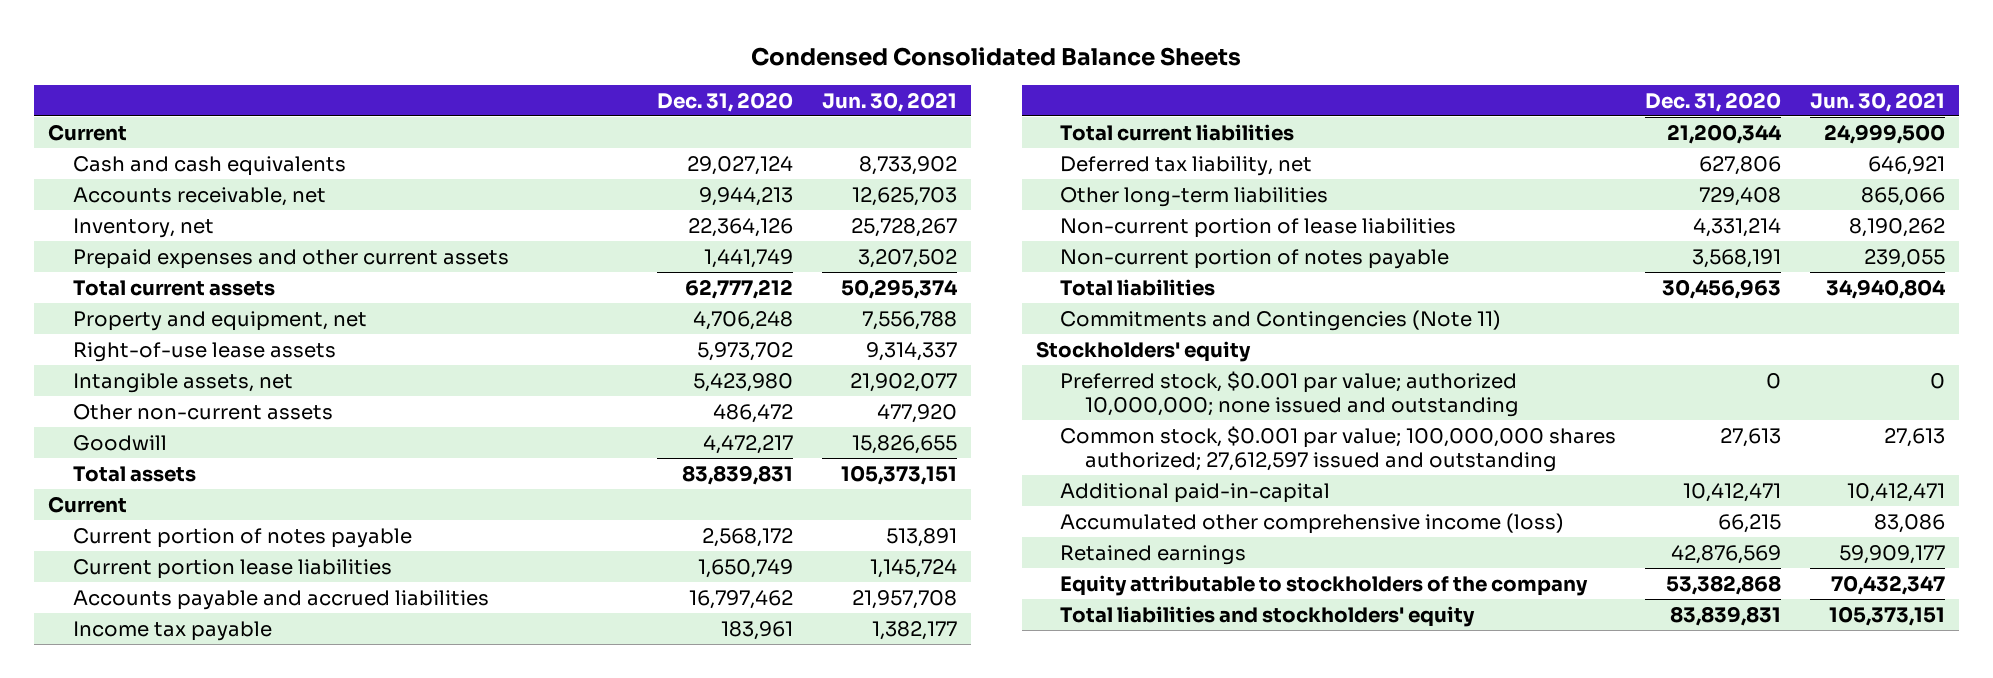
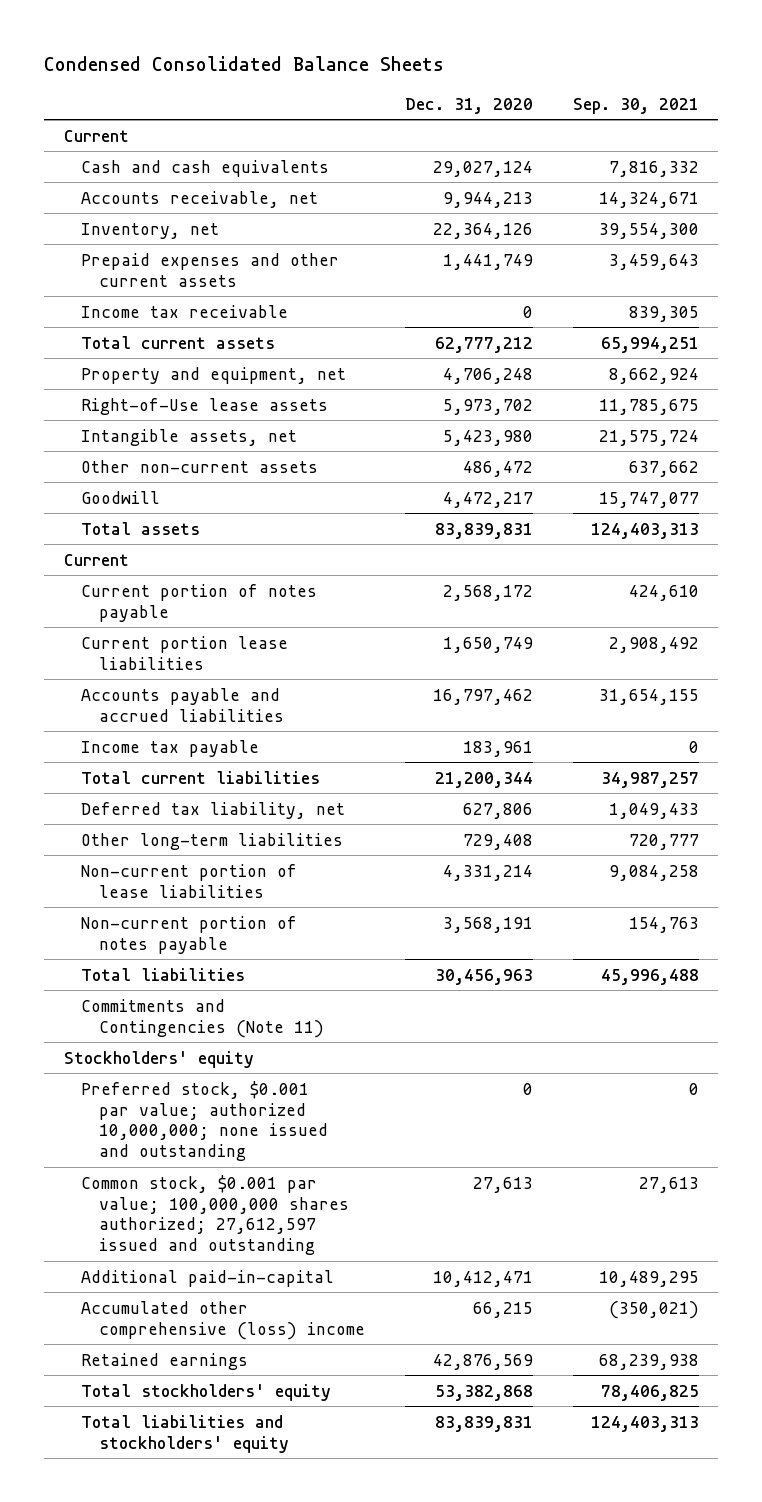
[821,91,957,112] Jun. 30, 2021 -> none
none -> [572,97,699,114] Sep. 30, 2021
none -> [81,304,289,318] Income tax receivable
[72,341,336,362] Right-of-use lease assets -> [81,397,329,415] Right-of-Use lease assets
[1060,512,1565,534] Accumulated other comprehensive income (loss) -> [81,1300,365,1340] Accumulated other comprehensive (loss) income
[1060,574,1589,596] Equity attributable to stockholders of the company -> [81,1383,332,1401] Total stockholders' equity

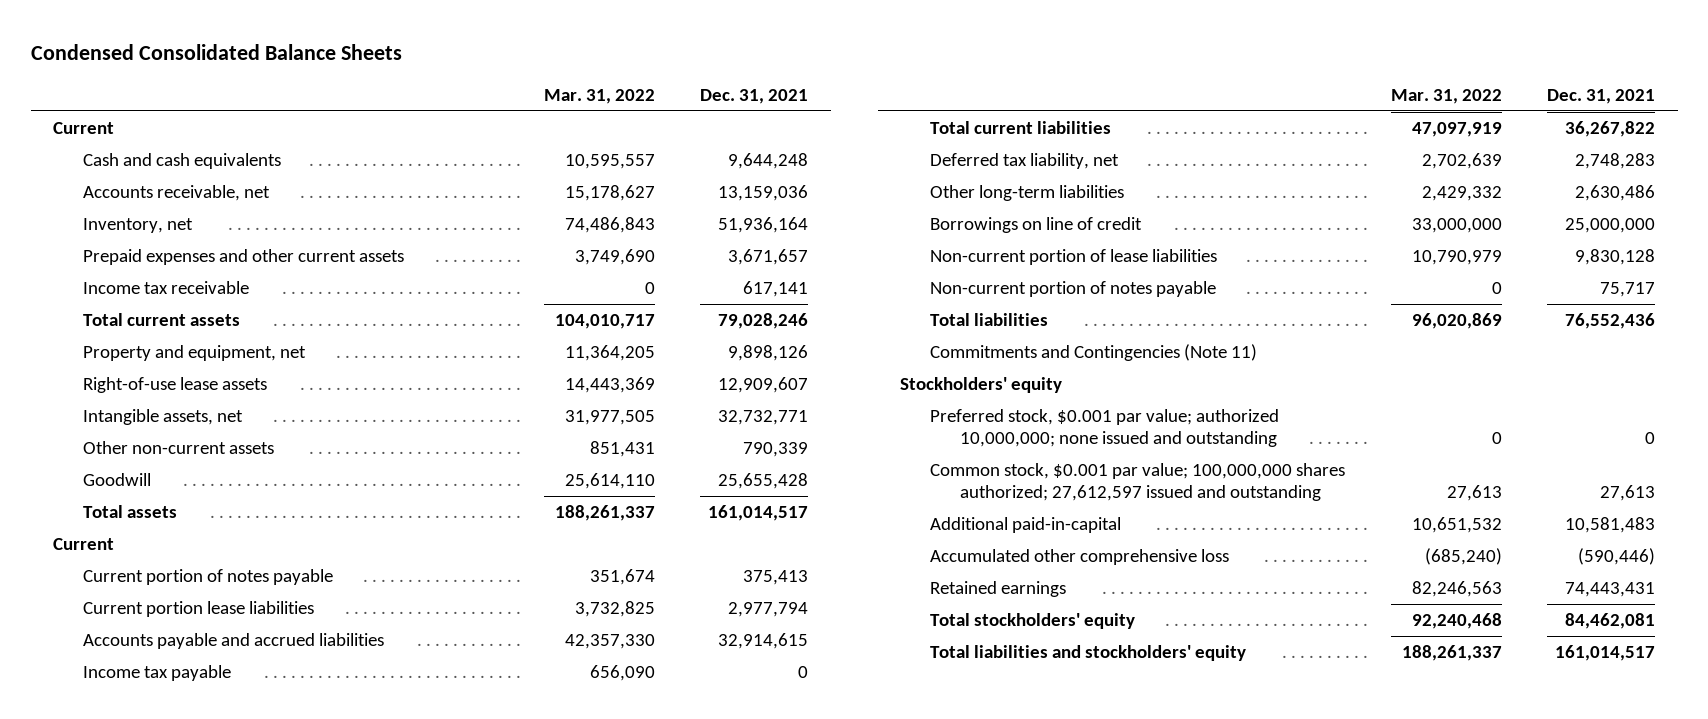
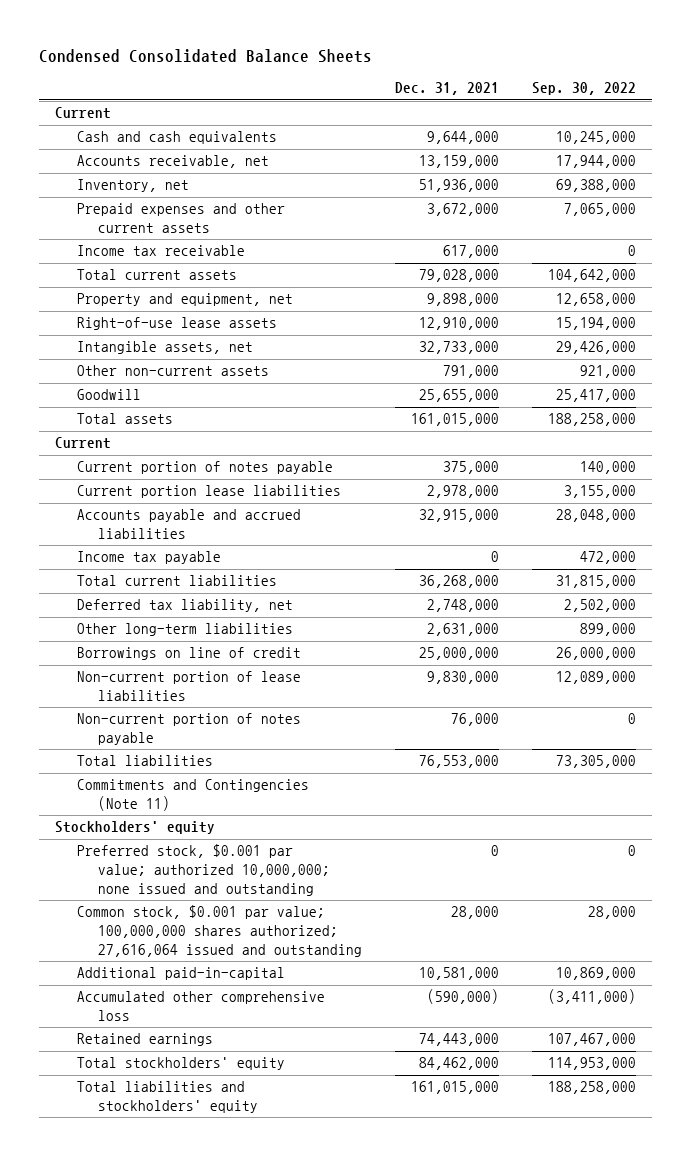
[543,88,655,104] Mar. 31, 2022 -> none
none -> [531,82,636,96] Sep. 30, 2022
[728,152,809,169] 9,644,248 -> [426,131,499,145] 9,644,000
[718,184,809,201] 13,159,036 -> [418,155,499,169] 13,159,000
[718,216,809,233] 51,936,164 -> [418,179,499,193] 51,936,000
[728,248,809,265] 3,671,657 -> [426,203,499,217] 3,672,000
[743,280,809,297] 617,141 -> [442,245,499,259] 617,000
[718,312,809,329] 79,028,246 -> [418,269,499,283] 79,028,000
[728,344,809,361] 9,898,126 -> [426,293,499,307] 9,898,000
[718,376,809,393] 12,909,607 -> [418,317,499,331] 12,910,000
[718,409,809,425] 32,732,771 -> [418,341,499,355] 32,733,000
[743,441,809,457] 790,339 -> [442,365,499,379] 791,000
[718,472,809,489] 25,655,428 -> [418,389,499,403] 25,655,000
[708,504,809,521] 161,014,517 -> [410,413,499,427] 161,015,000
[743,569,809,585] 375,413 -> [442,461,499,475] 375,000
[728,601,809,617] 2,977,794 -> [426,485,499,499] 2,978,000
[718,632,809,649] 32,914,615 -> [418,509,499,523] 32,915,000
[1564,120,1655,137] 36,267,822 -> [418,575,499,589] 36,268,000
[1574,152,1655,169] 2,748,283 -> [426,599,499,613] 2,748,000
[1574,184,1655,201] 2,630,486 -> [426,623,499,637] 2,631,000
[1574,248,1655,265] 9,830,128 -> [426,671,499,685] 9,830,000
[1599,281,1655,297] 75,717 -> [450,713,499,727] 76,000
[1564,312,1655,329] 76,552,436 -> [418,755,499,769] 76,553,000
[930,462,1346,501] Common stock, $0.001 par value; 100,000,000 shares authorized; 27,612,597 issued and outstanding -> [76,905,362,958] Common stock, $0.001 par value; 100,000,000 shares authorized; 27,616,064 issued and outstanding
[1599,484,1655,501] 27,613 -> [450,906,499,920] 28,000
[1564,516,1655,533] 10,581,483 -> [418,967,499,981] 10,581,000
[1577,547,1655,565] (590,446) -> [426,989,499,1005] (590,000)
[1564,581,1655,597] 74,443,431 -> [418,1033,499,1047] 74,443,000
[1564,612,1655,629] 84,462,081 -> [418,1057,499,1071] 84,462,000
[1554,644,1655,661] 161,014,517 -> [410,1081,499,1095] 161,015,000

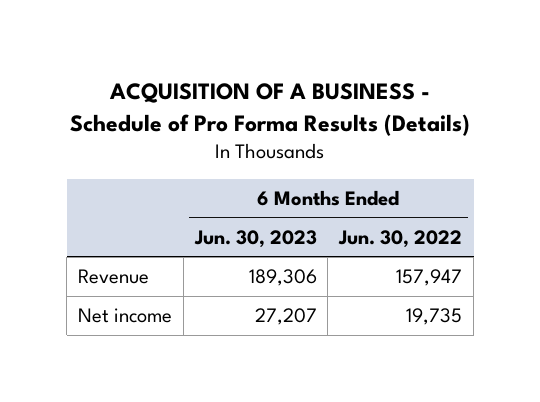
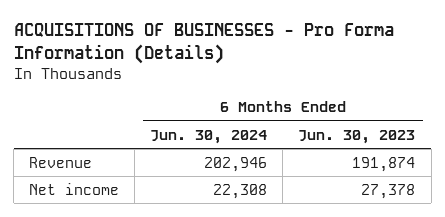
[70,82,471,136] ACQUISITION OF A BUSINESS - Schedule of Pro Forma Results (Details) -> [13,23,394,65] ACQUISITIONS OF BUSINESSES - Pro Forma Information (Details)
[338,229,463,248] Jun. 30, 2022 -> none
none -> [150,129,268,144] Jun. 30, 2024
[248,269,317,287] 189,306 -> [352,156,416,172] 191,874
[254,308,317,326] 27,207 -> [361,183,416,199] 27,378

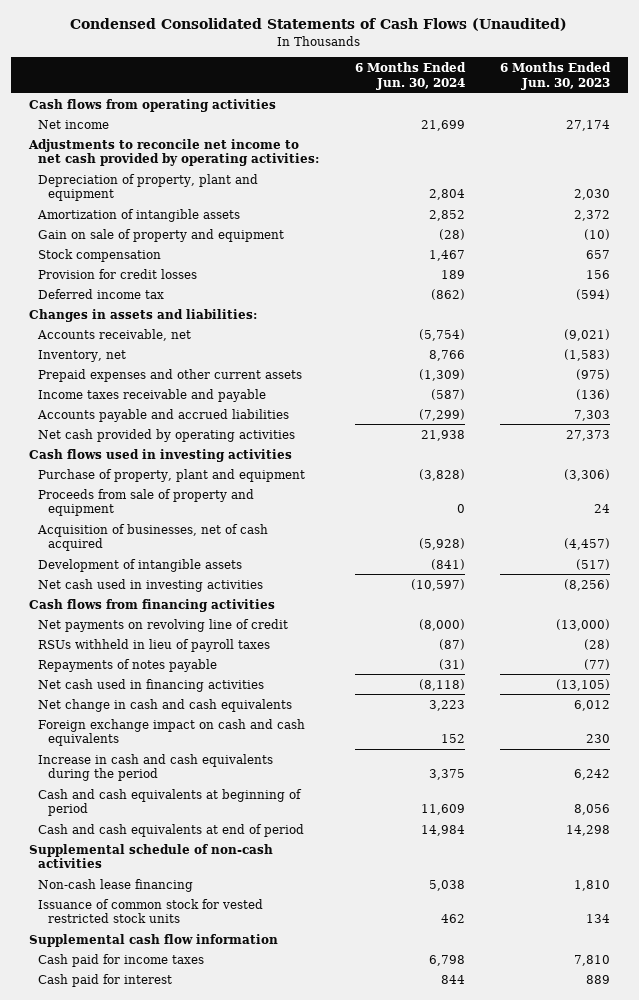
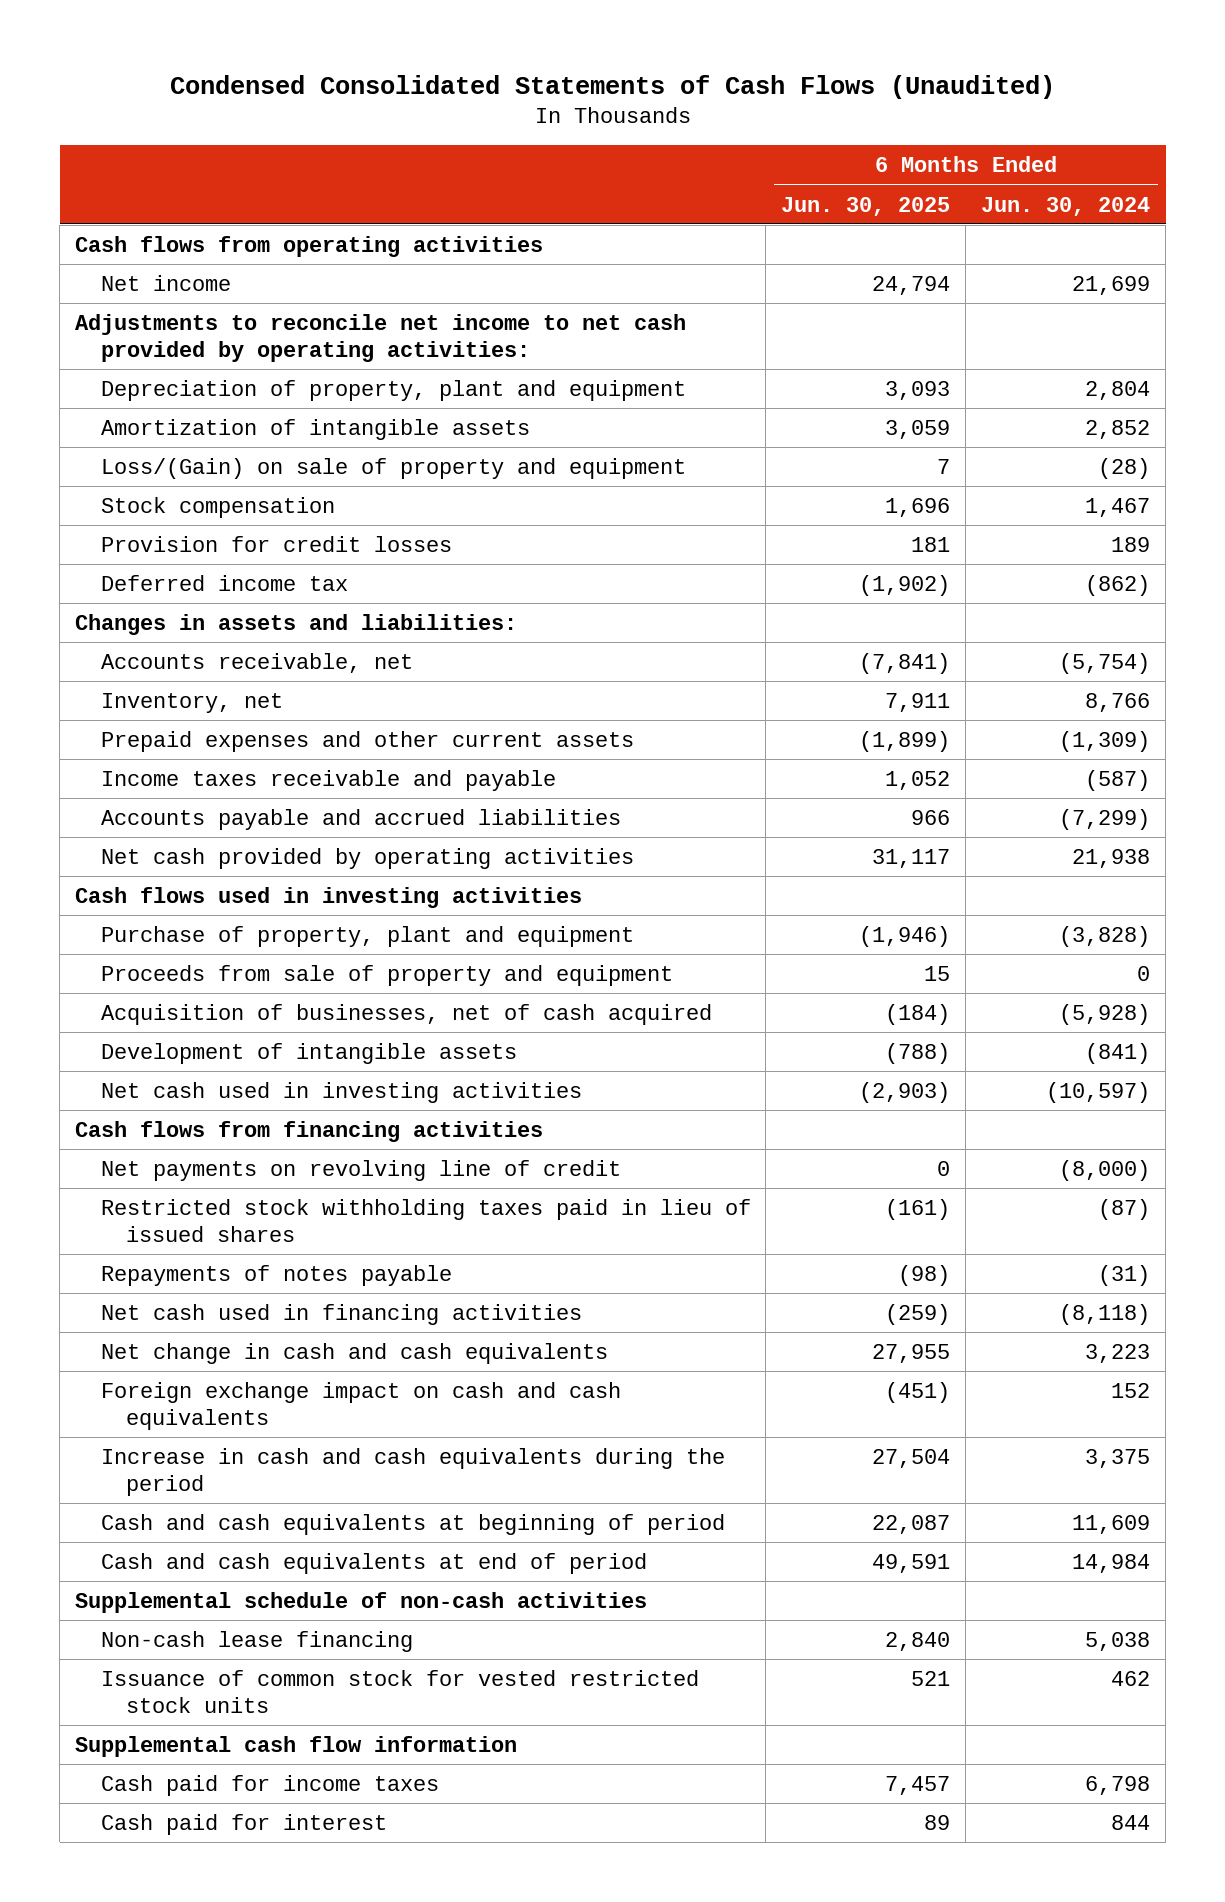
[499,61,611,90] 6 Months Ended Jun. 30, 2023 -> none
none -> [781,196,951,216] Jun. 30, 2025
[38,228,285,242] Gain on sale of property and equipment -> [100,457,686,479] Loss/(Gain) on sale of property and equipment
[38,638,271,652] RSUs withheld in lieu of payroll taxes -> [100,1198,751,1242] Restricted stock withholding taxes paid in lieu of issued shares

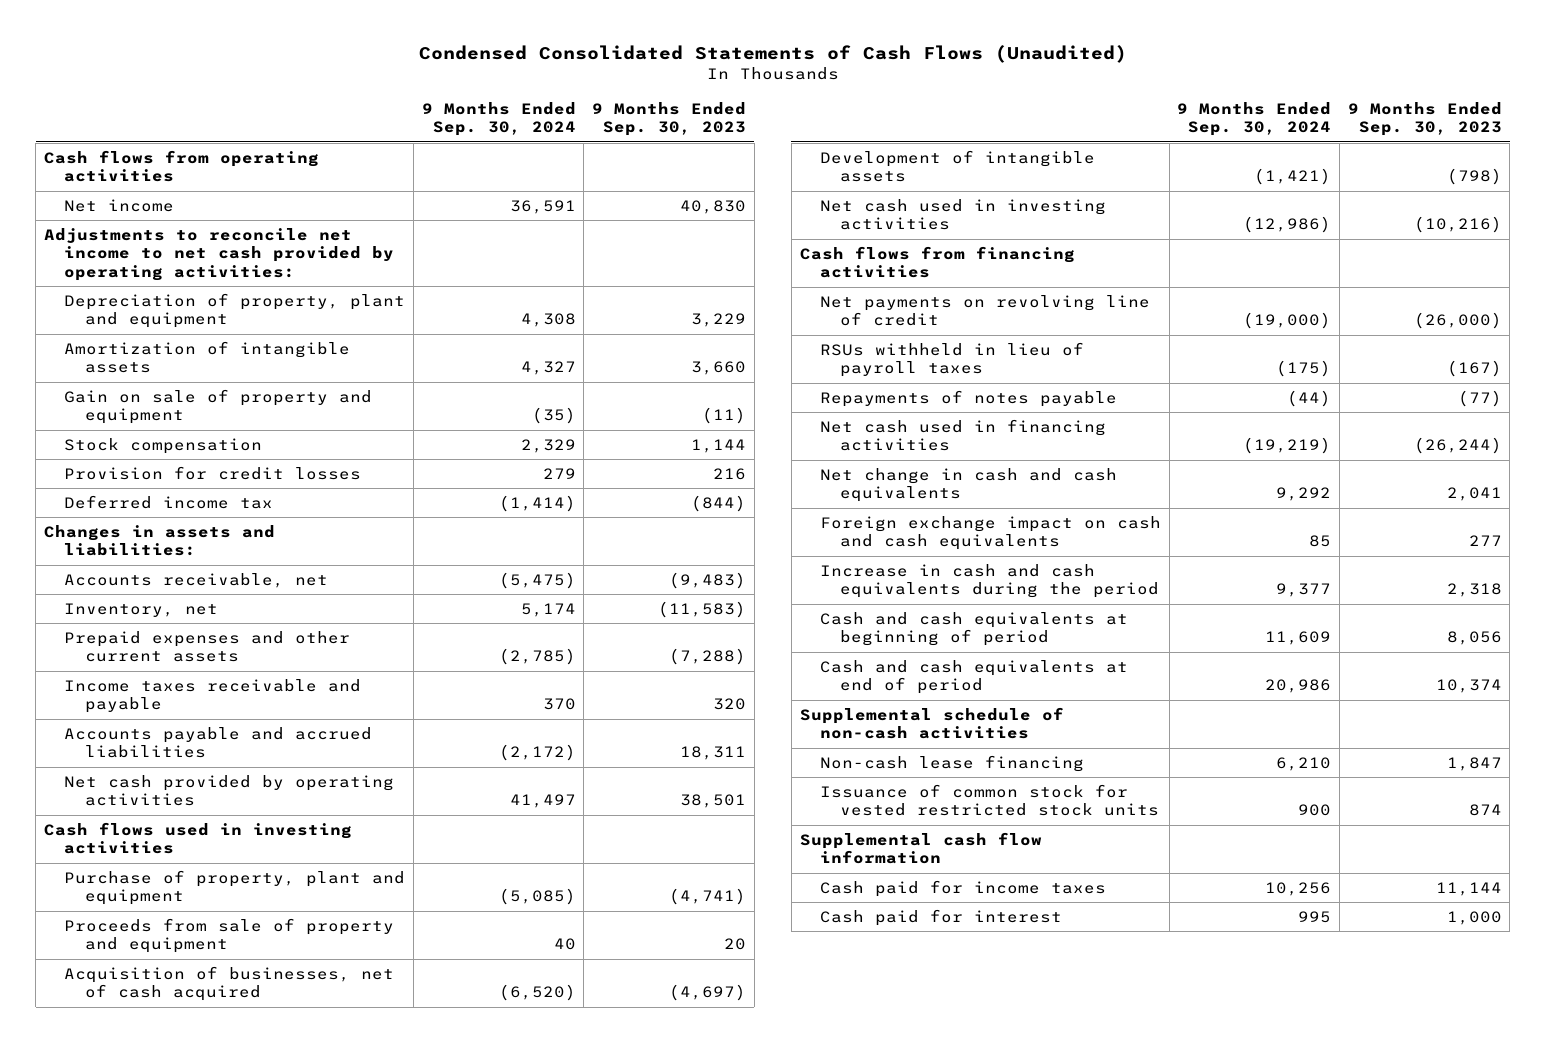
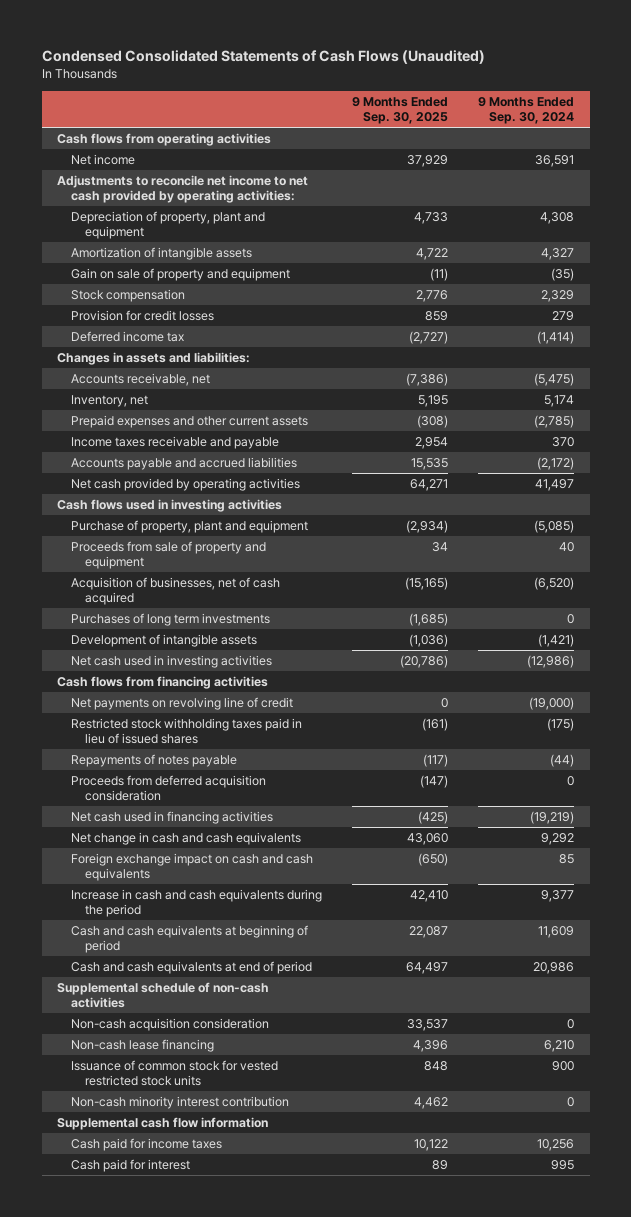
[591,101,746,137] 9 Months Ended Sep. 30, 2023 -> none
none -> [352,96,449,125] 9 Months Ended Sep. 30, 2025
none -> [71,612,271,626] Purchases of long term investments
[819,341,1084,378] RSUs withheld in lieu of payroll taxes -> [71,717,303,745] Restricted stock withholding taxes paid in lieu of issued shares
none -> [71,774,267,802] Proceeds from deferred acquisition consideration
none -> [71,1017,270,1031] Non-cash acquisition consideration
none -> [71,1095,290,1109] Non-cash minority interest contribution

